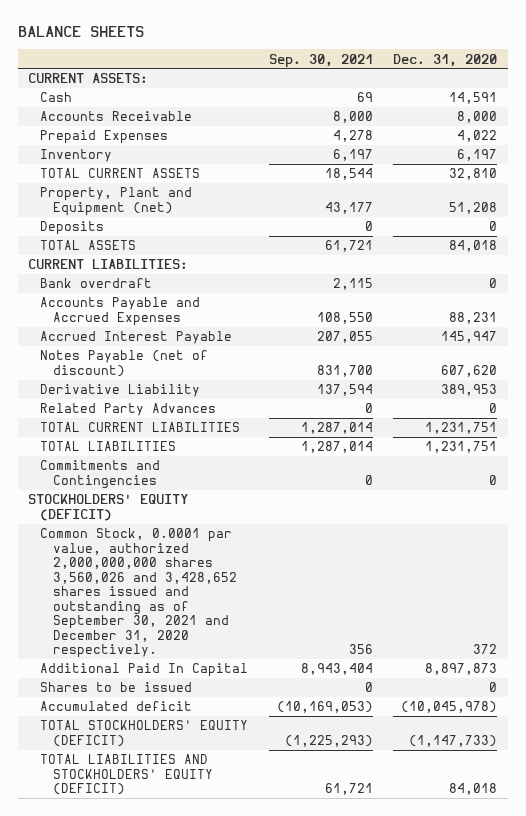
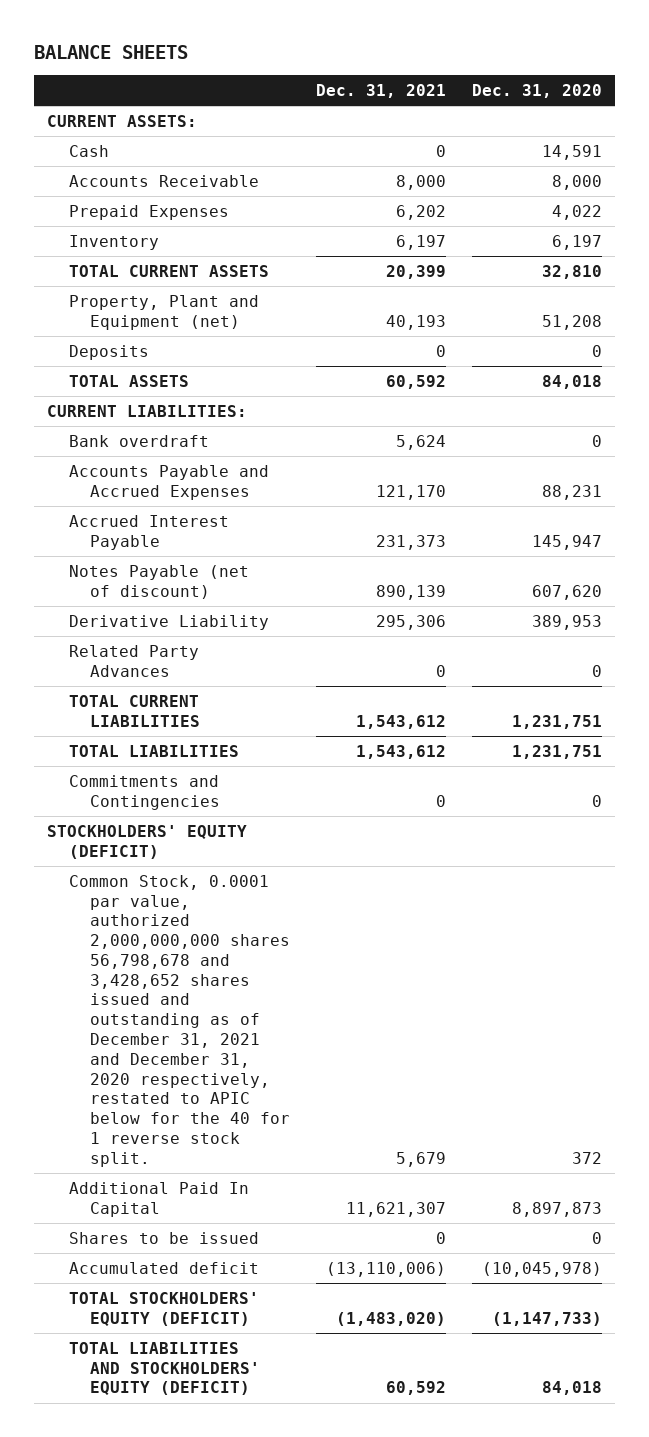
[268,53,373,68] Sep. 30, 2021 -> none
none -> [316,83,447,98] Dec. 31, 2021
[40,528,237,659] Common Stock, 0.0001 par value, authorized 2,000,000,000 shares 3,560,026 and 3,428,652 shares issued and outstanding as of September 30, 2021 and December 31, 2020 respectively. -> [68,874,291,1167] Common Stock, 0.0001 par value, authorized 2,000,000,000 shares 56,798,678 and 3,428,652 shares issued and outstanding as of December 31, 2021 and December 31, 2020 respectively, restated to APIC below for the 40 for 1 reverse stock split.

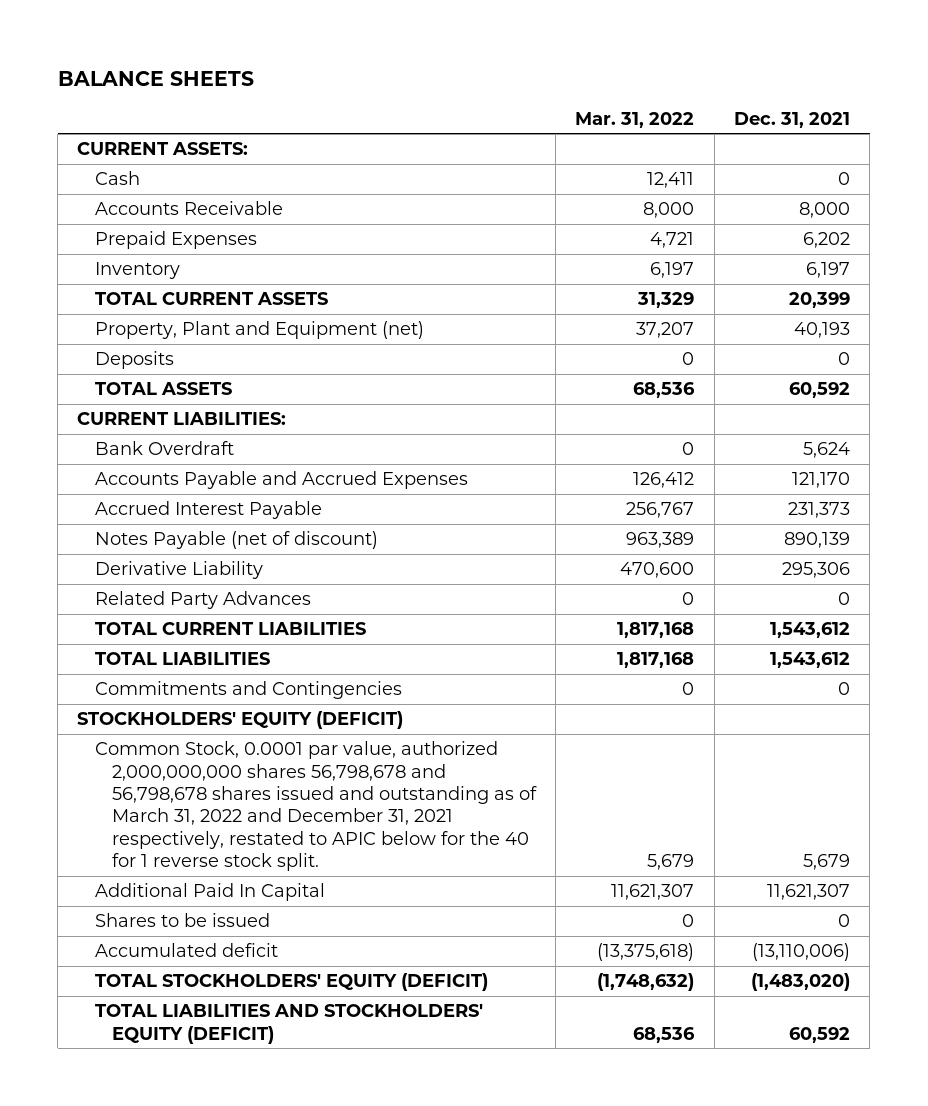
[472,83,603,98] Dec. 31, 2020 -> none
none -> [575,111,695,128] Mar. 31, 2022
[68,434,209,447] Bank overdraft -> [94,441,234,456] Bank Overdraft
[68,874,291,1167] Common Stock, 0.0001 par value, authorized 2,000,000,000 shares 56,798,678 and 3,428,652 shares issued and outstanding as of December 31, 2021 and December 31, 2020 respectively, restated to APIC below for the 40 for 1 reverse stock split. -> [94,741,537,872] Common Stock, 0.0001 par value, authorized 2,000,000,000 shares 56,798,678 and 56,798,678 shares issued and outstanding as of March 31, 2022 and December 31, 2021 respectively, restated to APIC below for the 40 for 1 reverse stock split.

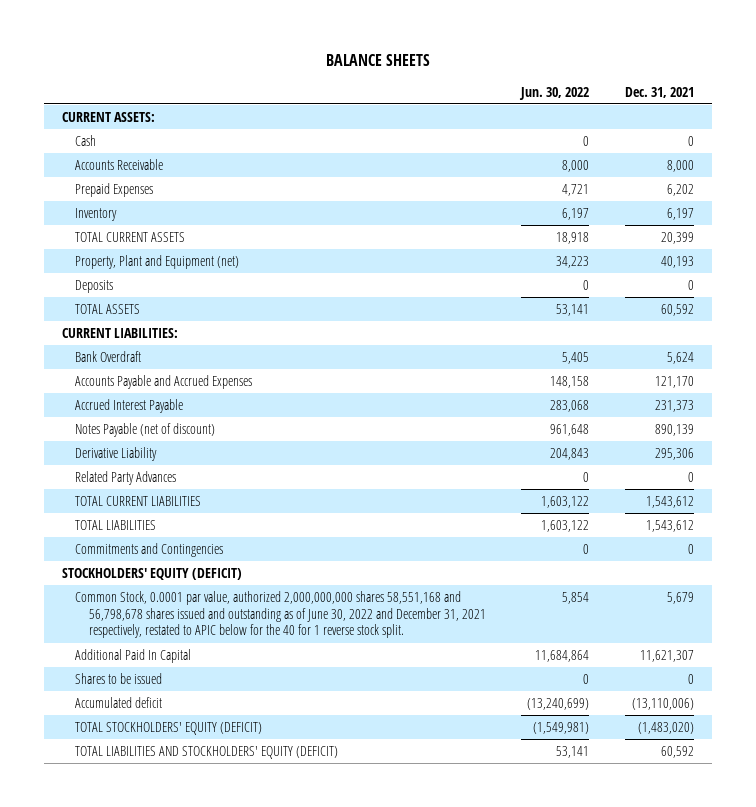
[575,111,695,128] Mar. 31, 2022 -> none
none -> [519,86,590,100] Jun. 30, 2022
[94,741,537,872] Common Stock, 0.0001 par value, authorized 2,000,000,000 shares 56,798,678 and 56,798,678 shares issued and outstanding as of March 31, 2022 and December 31, 2021 respectively, restated to APIC below for the 40 for 1 reverse stock split. -> [75,591,486,639] Common Stock, 0.0001 par value, authorized 2,000,000,000 shares 58,551,168 and 56,798,678 shares issued and outstanding as of June 30, 2022 and December 31, 2021 respectively, restated to APIC below for the 40 for 1 reverse stock split.

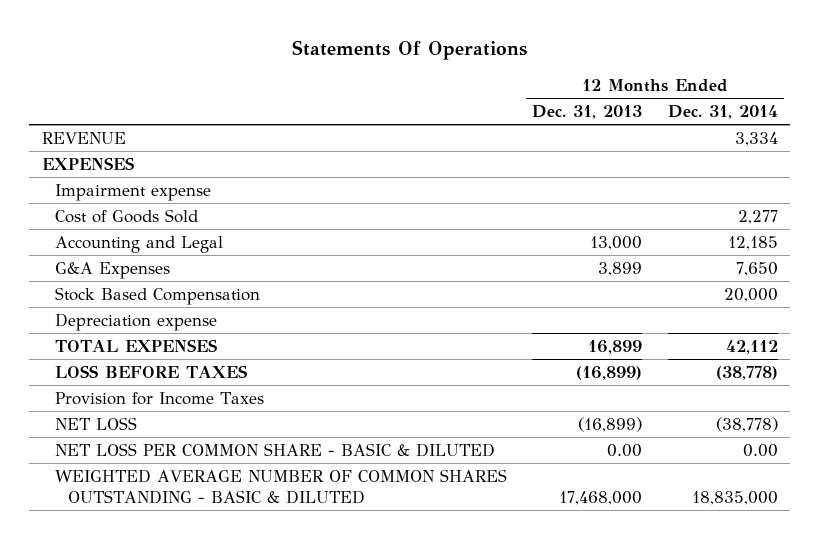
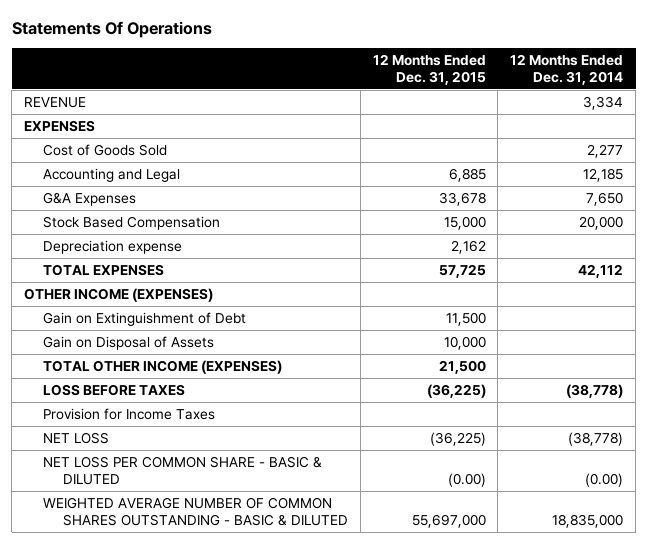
[532,105,643,120] Dec. 31, 2013 -> none
none -> [372,53,486,85] 12 Months Ended Dec. 31, 2015
[54,183,211,201] Impairment expense -> none
none -> [23,288,213,303] OTHER INCOME (EXPENSES)
none -> [43,312,247,327] Gain on Extinguishment of Debt
none -> [43,336,215,351] Gain on Disposal of Assets
none -> [43,360,283,375] TOTAL OTHER INCOME (EXPENSES)
[742,443,778,457] 0.00 -> [585,472,624,487] (0.00)

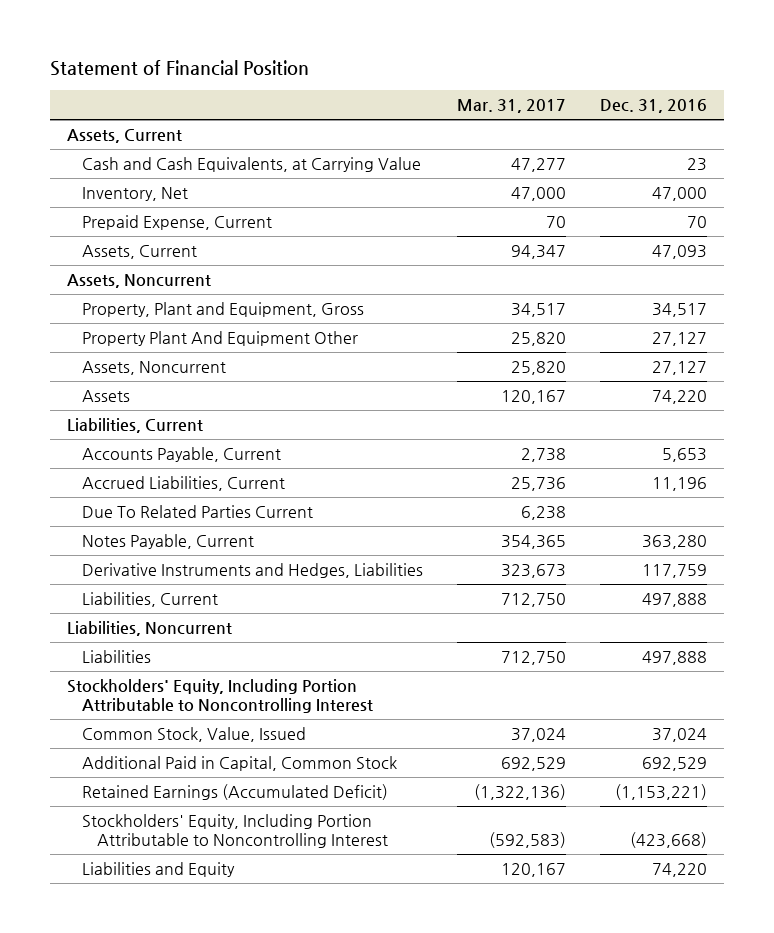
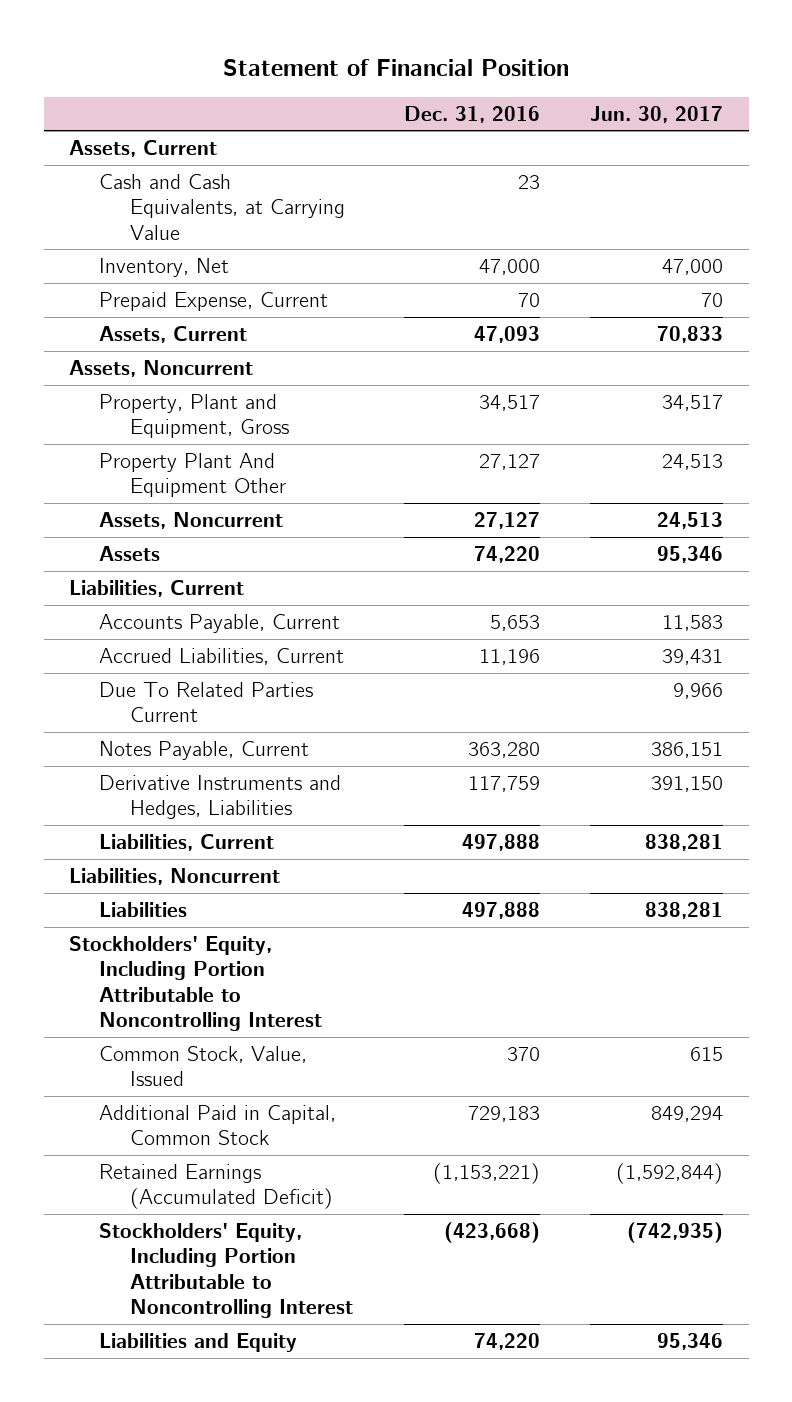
[456,98,566,113] Mar. 31, 2017 -> none
none -> [590,105,724,123] Jun. 30, 2017
[651,728,707,743] 37,024 -> [506,1047,540,1062] 370
[641,757,707,772] 692,529 -> [467,1106,540,1123] 729,183

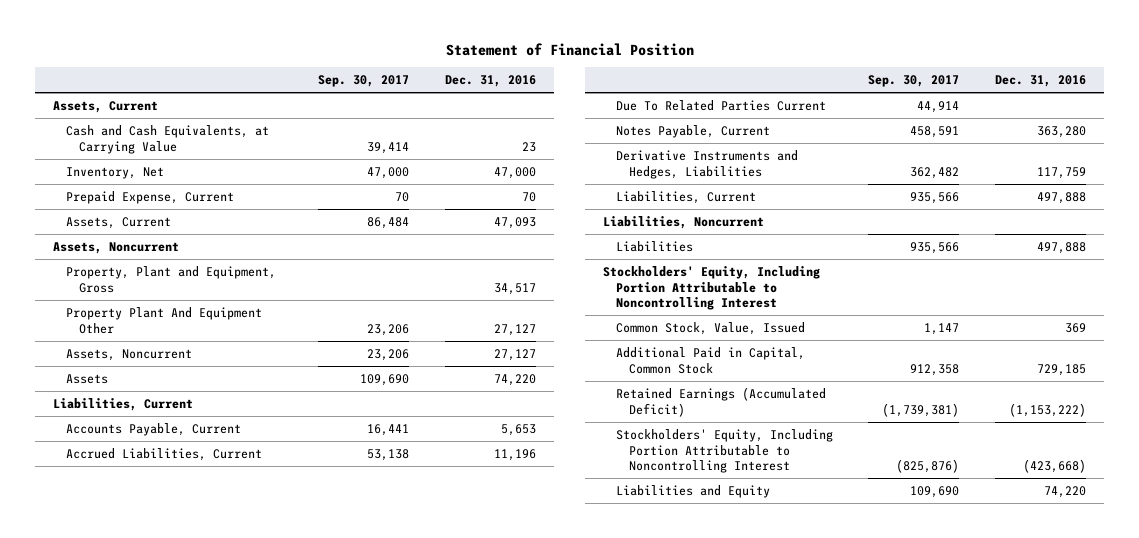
[590,105,724,123] Jun. 30, 2017 -> none
none -> [318,75,410,88] Sep. 30, 2017
[506,1047,540,1062] 370 -> [1065,322,1087,333] 369
[467,1106,540,1123] 729,183 -> [1037,363,1087,376] 729,185
[432,1163,540,1185] (1,153,221) -> [1009,402,1087,417] (1,153,222)

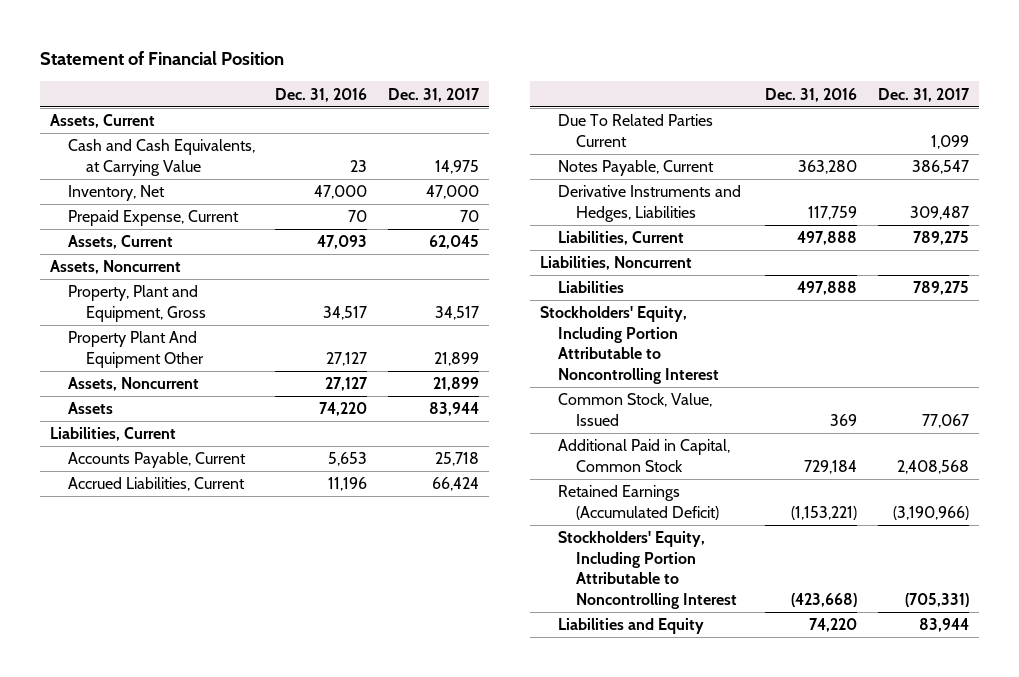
[318,75,410,88] Sep. 30, 2017 -> none
none -> [387,87,480,102] Dec. 31, 2017
[1037,363,1087,376] 729,185 -> [804,459,858,474] 729,184
[1009,402,1087,417] (1,153,222) -> [791,505,858,520] (1,153,221)

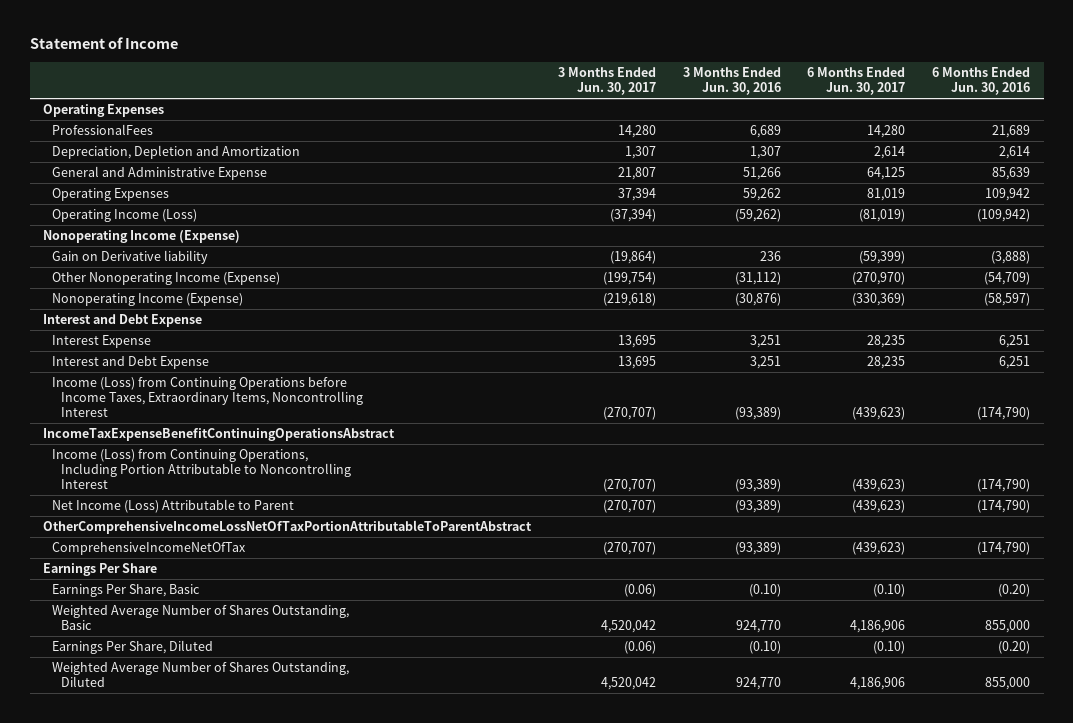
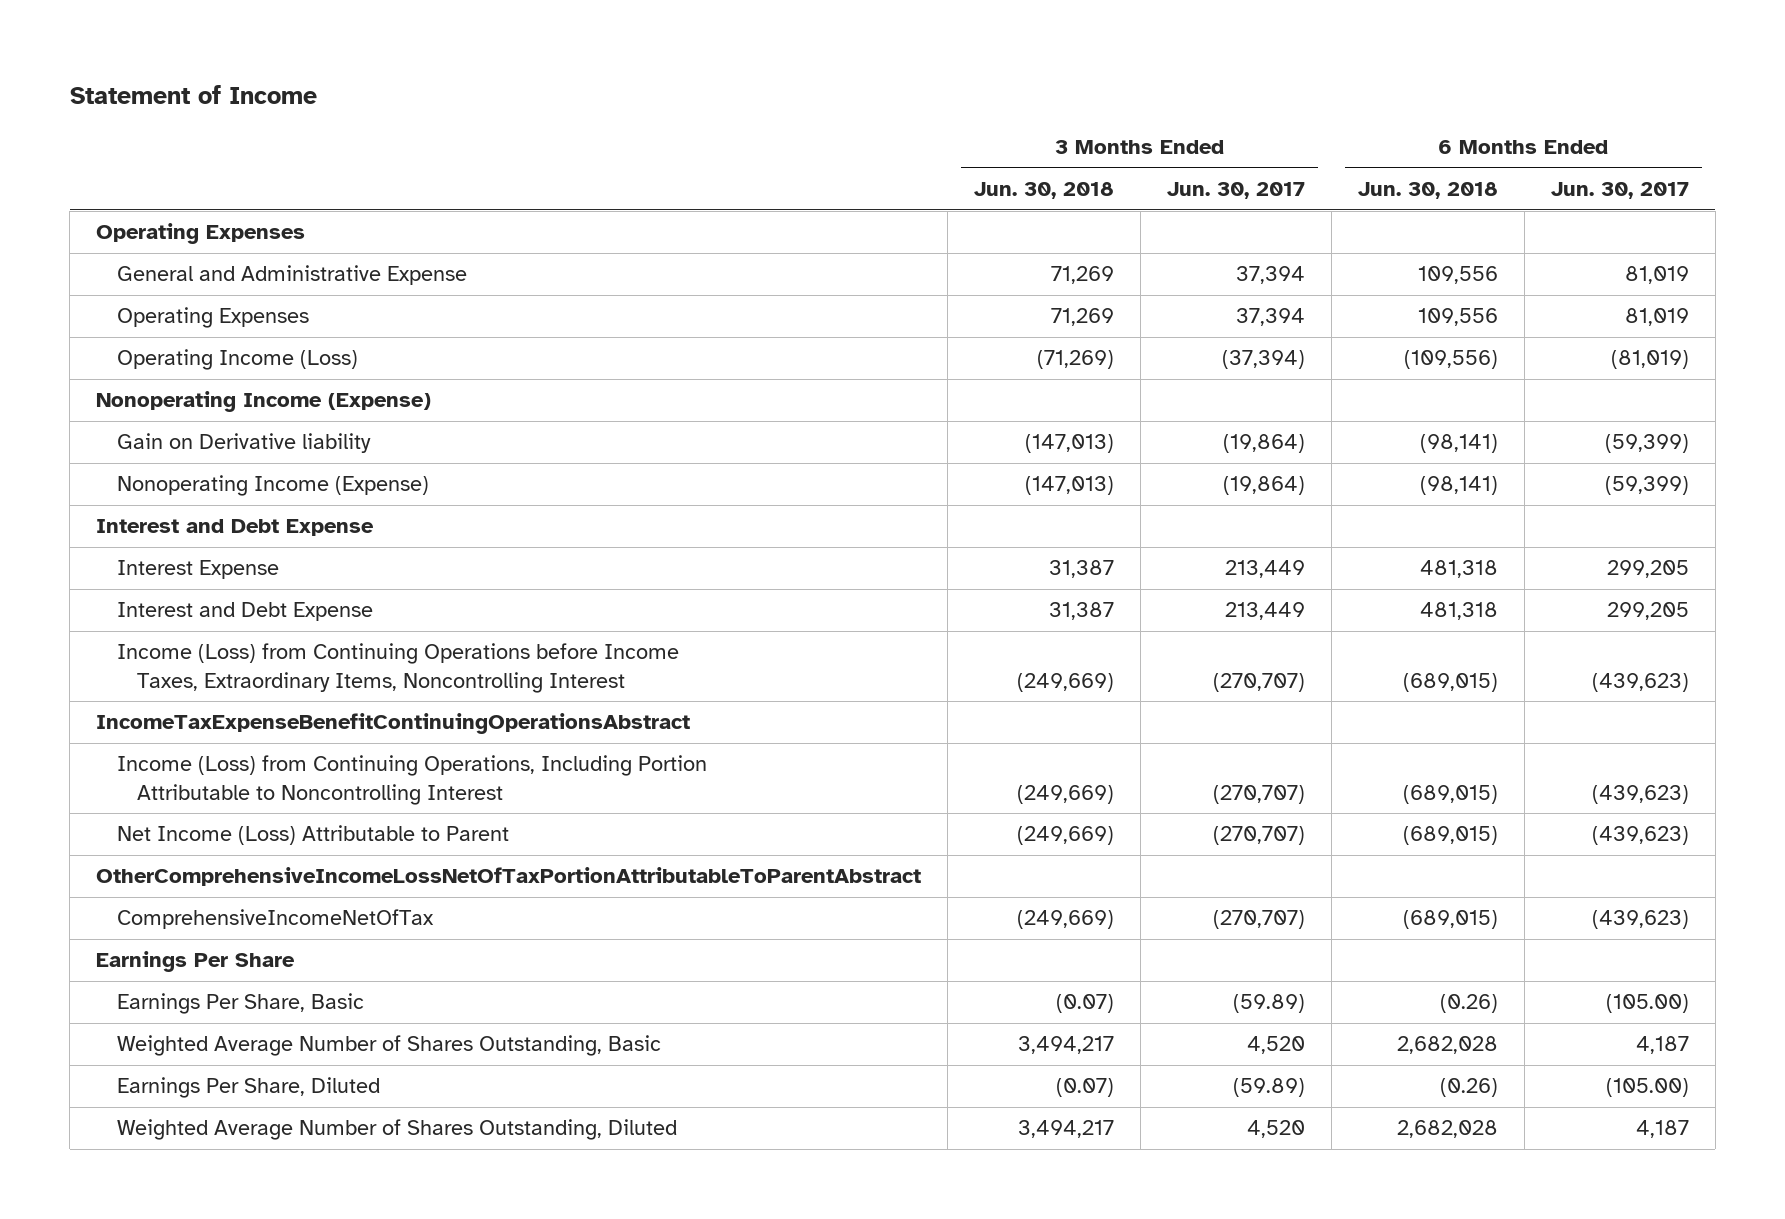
[682,67,781,96] 3 Months Ended Jun. 30, 2016 -> none
[932,67,1031,96] 6 Months Ended Jun. 30, 2016 -> none
none -> [974,182,1115,200] Jun. 30, 2018
none -> [1357,182,1498,200] Jun. 30, 2018
[51,124,153,136] ProfessionalFees -> none
[51,145,300,160] Depreciation, Depletion and Amortization -> none
[617,167,656,181] 21,807 -> [1235,266,1305,285] 37,394
[867,167,906,181] 64,125 -> [1624,266,1689,285] 81,019
[51,272,280,286] Other Nonoperating Income (Expense) -> none
[602,293,656,307] (219,618) -> [1222,476,1305,496] (19,864)
[852,293,906,307] (330,369) -> [1604,476,1689,496] (59,399)
[617,335,656,349] 13,695 -> [1224,560,1305,579] 213,449
[867,335,906,349] 28,235 -> [1606,560,1689,579] 299,205
[617,356,656,370] 13,695 -> [1224,602,1305,621] 213,449
[867,356,906,370] 28,235 -> [1606,602,1689,621] 299,205
[623,584,656,598] (0.06) -> [1232,994,1305,1014] (59.89)
[873,584,906,598] (0.10) -> [1605,994,1689,1014] (105.00)
[600,620,656,634] 4,520,042 -> [1246,1036,1305,1055] 4,520
[850,620,906,634] 4,186,906 -> [1635,1036,1689,1055] 4,187
[623,641,656,655] (0.06) -> [1232,1078,1305,1098] (59.89)
[873,641,906,655] (0.10) -> [1605,1078,1689,1098] (105.00)
[600,677,656,691] 4,520,042 -> [1246,1120,1305,1139] 4,520
[850,677,906,691] 4,186,906 -> [1635,1120,1689,1139] 4,187

